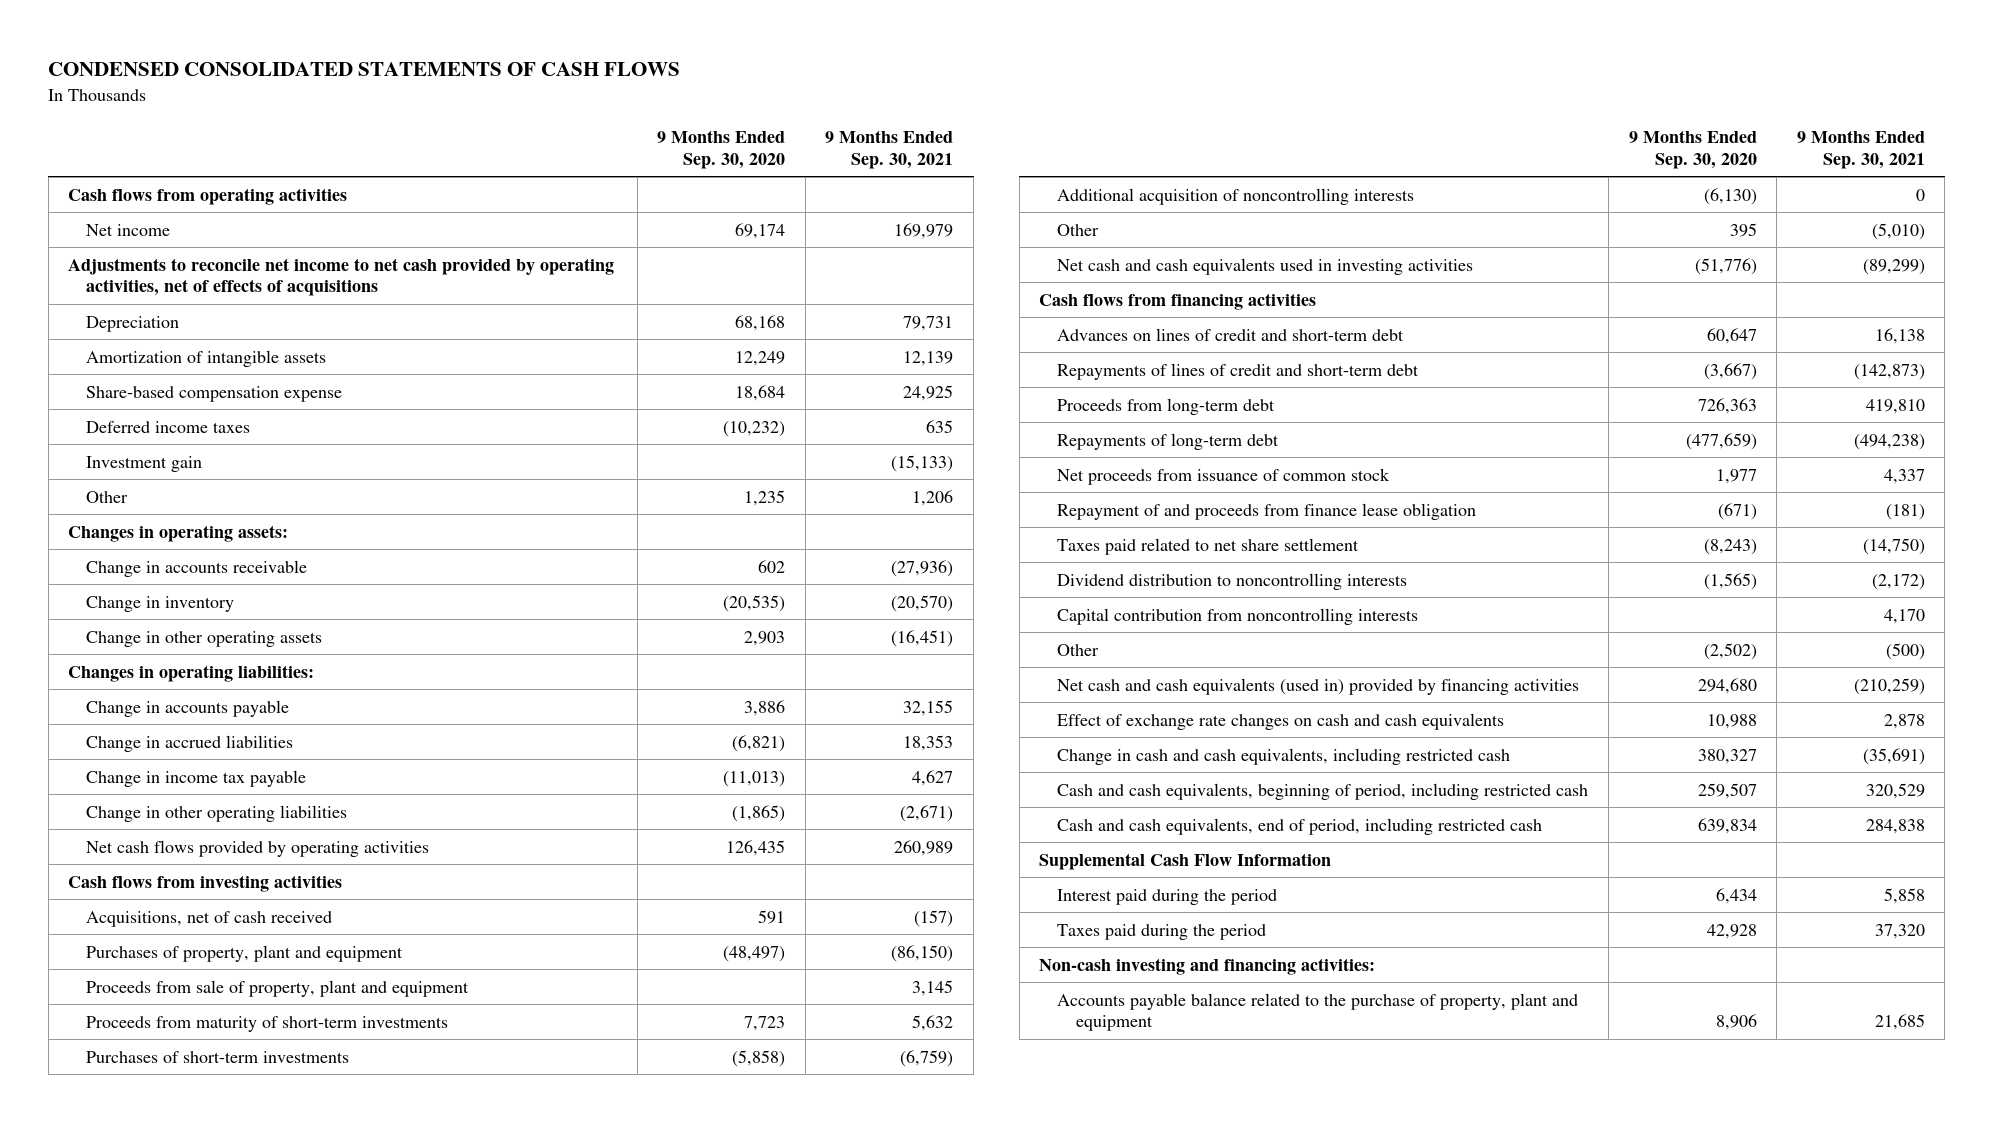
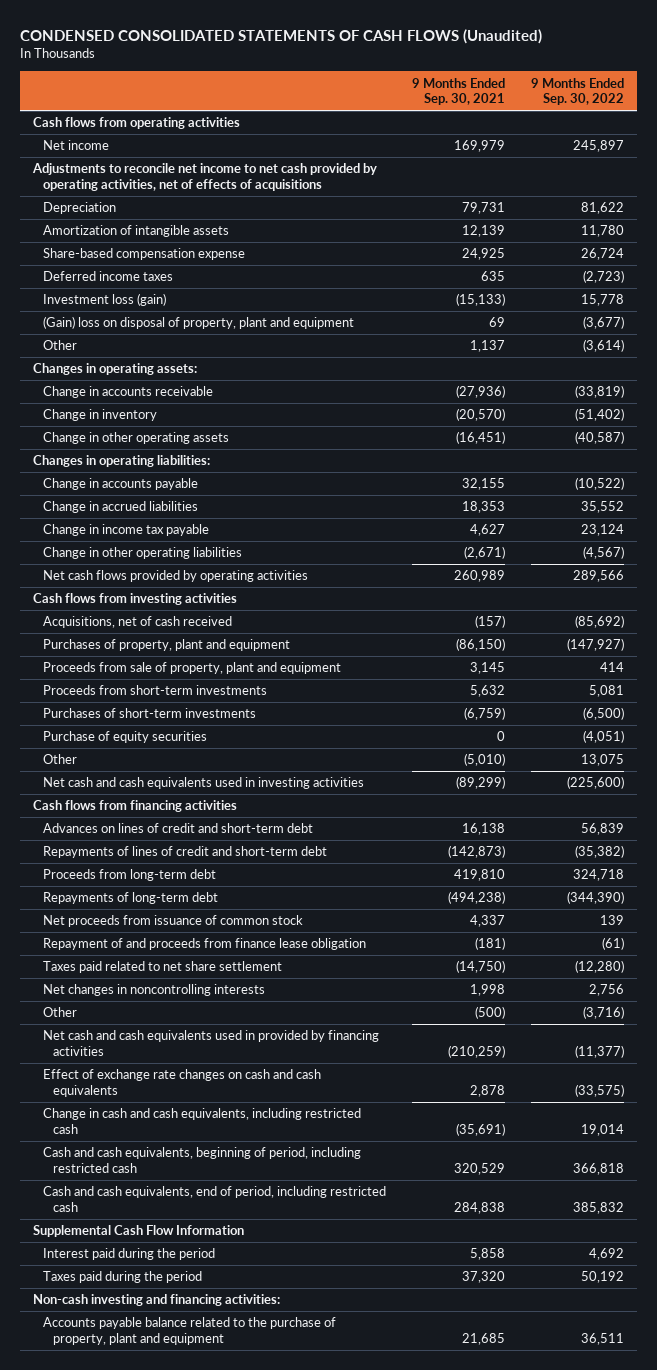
[48,62,681,77] CONDENSED CONSOLIDATED STATEMENTS OF CASH FLOWS -> [20,28,543,44] CONDENSED CONSOLIDATED STATEMENTS OF CASH FLOWS (Unaudited)
[657,129,786,169] 9 Months Ended Sep. 30, 2020 -> none
none -> [530,77,624,106] 9 Months Ended Sep. 30, 2022
[86,455,203,472] Investment gain -> [43,293,167,307] Investment loss (gain)
none -> [43,316,355,330] (Gain) loss on disposal of property, plant and equipment
[912,489,954,506] 1,206 -> [469,340,505,353] 1,137
[86,1015,449,1032] Proceeds from maturity of short-term investments -> [43,685,268,696] Proceeds from short-term investments
[1057,187,1415,205] Additional acquisition of noncontrolling interests -> none
none -> [43,731,208,744] Purchase of equity securities
[1057,572,1408,590] Dividend distribution to noncontrolling interests -> none
[1057,607,1419,625] Capital contribution from noncontrolling interests -> [43,984,266,997] Net changes in noncontrolling interests
[1883,608,1925,624] 4,170 -> [469,984,505,997] 1,998
[1057,677,1580,695] Net cash and cash equivalents (used in) provided by financing activities -> [43,1030,380,1057] Net cash and cash equivalents used in provided by financing activities

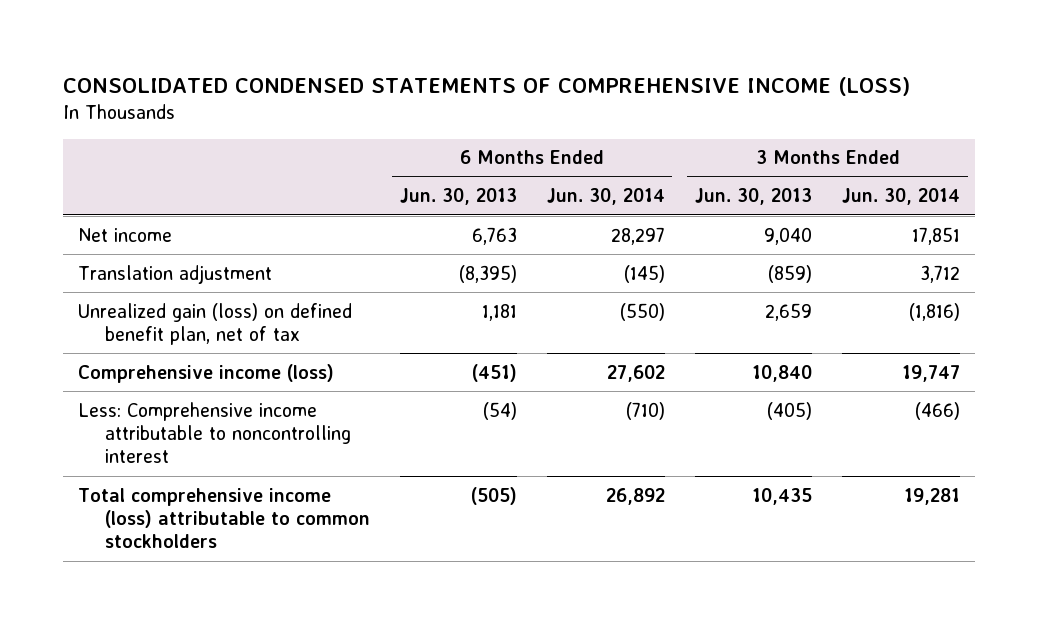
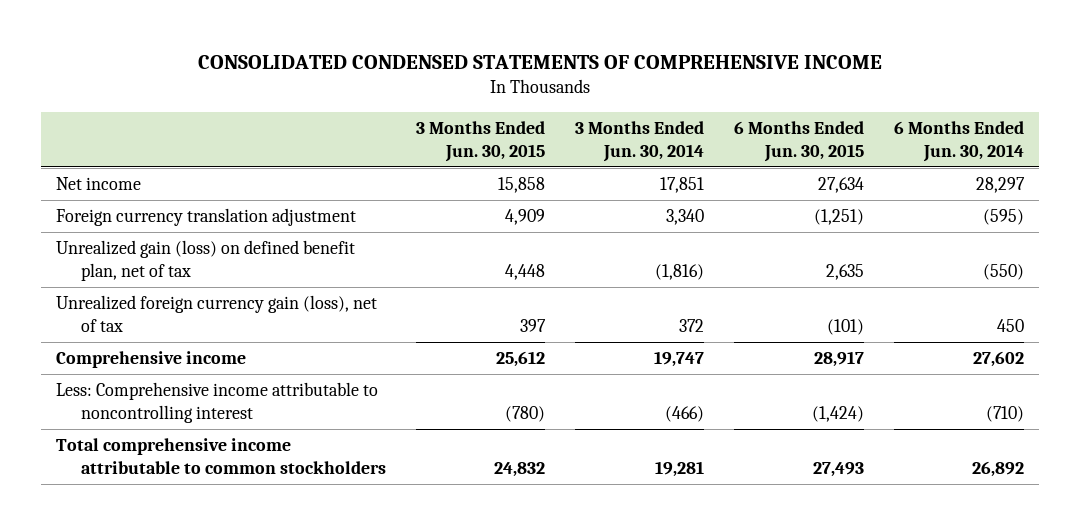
[63,77,911,97] CONSOLIDATED CONDENSED STATEMENTS OF COMPREHENSIVE INCOME (LOSS) -> [197,54,882,69] CONSOLIDATED CONDENSED STATEMENTS OF COMPREHENSIVE INCOME
[399,188,517,206] Jun. 30, 2013 -> none
[695,188,813,206] Jun. 30, 2013 -> none
none -> [415,120,545,162] 3 Months Ended Jun. 30, 2015
none -> [733,120,864,162] 6 Months Ended Jun. 30, 2015
[78,264,273,284] Translation adjustment -> [55,208,356,227] Foreign currency translation adjustment
[623,264,665,283] (145) -> [982,209,1024,226] (595)
[920,264,961,283] 3,712 -> [665,209,704,226] 3,340
none -> [55,295,377,333] Unrealized foreign currency gain (loss), net of tax
[78,363,335,383] Comprehensive income (loss) -> [55,351,246,369] Comprehensive income
[78,487,370,549] Total comprehensive income (loss) attributable to common stockholders -> [55,438,387,475] Total comprehensive income attributable to common stockholders

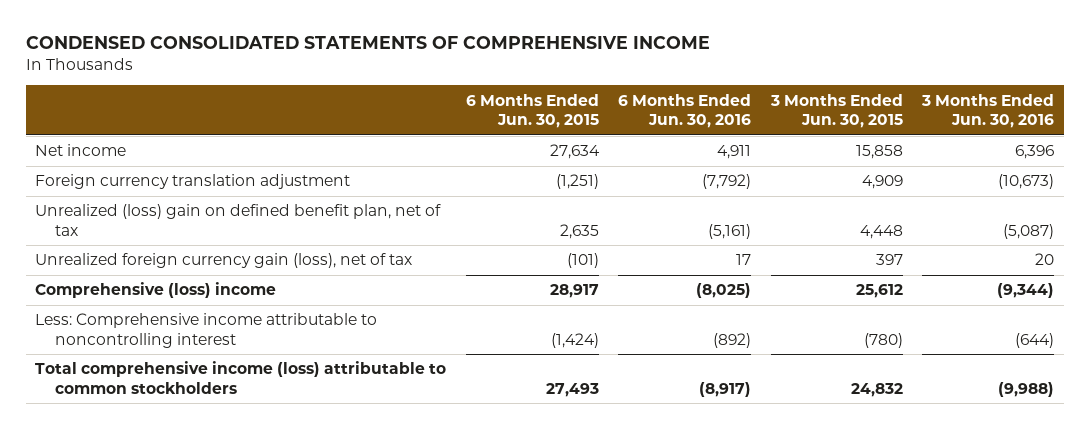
[197,54,882,69] CONSOLIDATED CONDENSED STATEMENTS OF COMPREHENSIVE INCOME -> [25,36,710,50] CONDENSED CONSOLIDATED STATEMENTS OF COMPREHENSIVE INCOME
[574,120,704,162] 3 Months Ended Jun. 30, 2014 -> none
[893,120,1024,162] 6 Months Ended Jun. 30, 2014 -> none
none -> [618,93,752,129] 6 Months Ended Jun. 30, 2016
none -> [921,93,1055,129] 3 Months Ended Jun. 30, 2016
[55,240,355,282] Unrealized gain (loss) on defined benefit plan, net of tax -> [35,204,442,236] Unrealized (loss) gain on defined benefit plan, net of tax
[55,351,246,369] Comprehensive income -> [35,282,277,299] Comprehensive (loss) income
[55,438,387,475] Total comprehensive income attributable to common stockholders -> [35,361,447,394] Total comprehensive income (loss) attributable to common stockholders

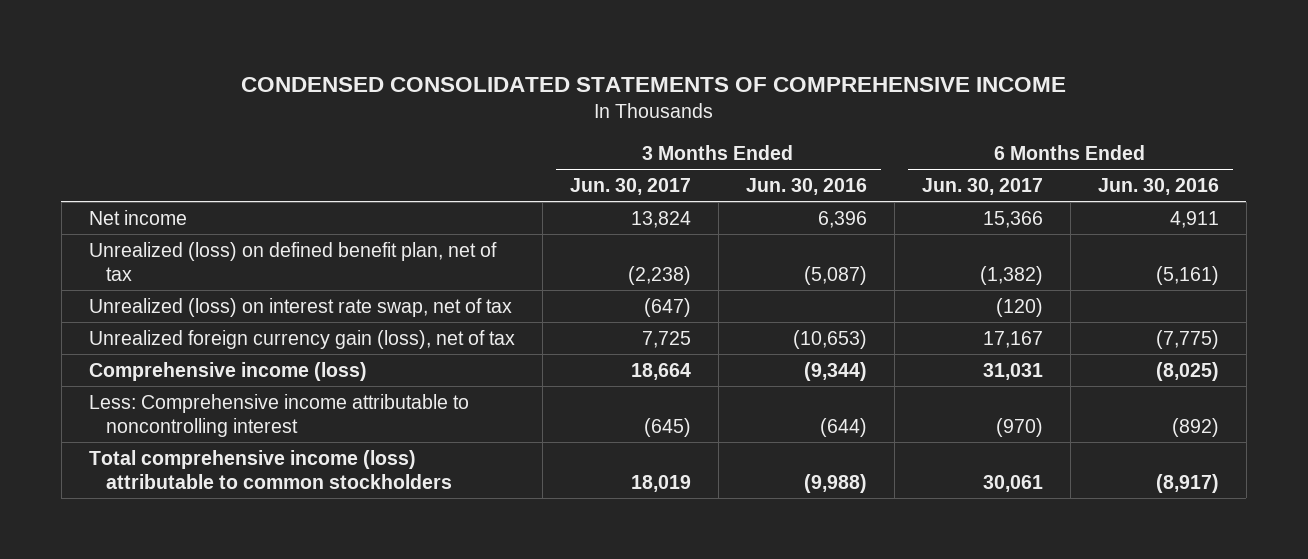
[465,93,599,129] 6 Months Ended Jun. 30, 2015 -> none
[769,93,903,129] 3 Months Ended Jun. 30, 2015 -> none
none -> [569,178,691,196] Jun. 30, 2017
none -> [921,178,1043,196] Jun. 30, 2017
[35,174,351,190] Foreign currency translation adjustment -> none
[35,204,442,236] Unrealized (loss) gain on defined benefit plan, net of tax -> [88,241,497,281] Unrealized (loss) on defined benefit plan, net of tax
none -> [88,297,512,317] Unrealized (loss) on interest rate swap, net of tax
[736,254,752,266] 17 -> [1155,329,1219,349] (7,775)
[1035,253,1055,266] 20 -> [792,329,867,349] (10,653)
[35,282,277,299] Comprehensive (loss) income -> [88,361,367,381] Comprehensive income (loss)

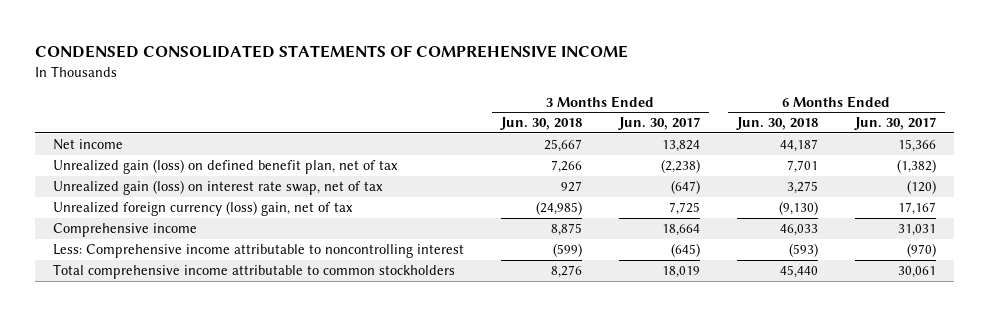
[745,178,867,196] Jun. 30, 2016 -> none
[1097,178,1219,196] Jun. 30, 2016 -> none
none -> [500,117,583,131] Jun. 30, 2018
none -> [735,117,818,131] Jun. 30, 2018
[88,241,497,281] Unrealized (loss) on defined benefit plan, net of tax -> [53,159,399,175] Unrealized gain (loss) on defined benefit plan, net of tax
[88,297,512,317] Unrealized (loss) on interest rate swap, net of tax -> [53,180,384,196] Unrealized gain (loss) on interest rate swap, net of tax
[88,329,515,349] Unrealized foreign currency gain (loss), net of tax -> [53,201,354,217] Unrealized foreign currency (loss) gain, net of tax
[88,361,367,381] Comprehensive income (loss) -> [53,223,198,238] Comprehensive income
[88,449,453,489] Total comprehensive income (loss) attributable to common stockholders -> [53,264,456,280] Total comprehensive income attributable to common stockholders

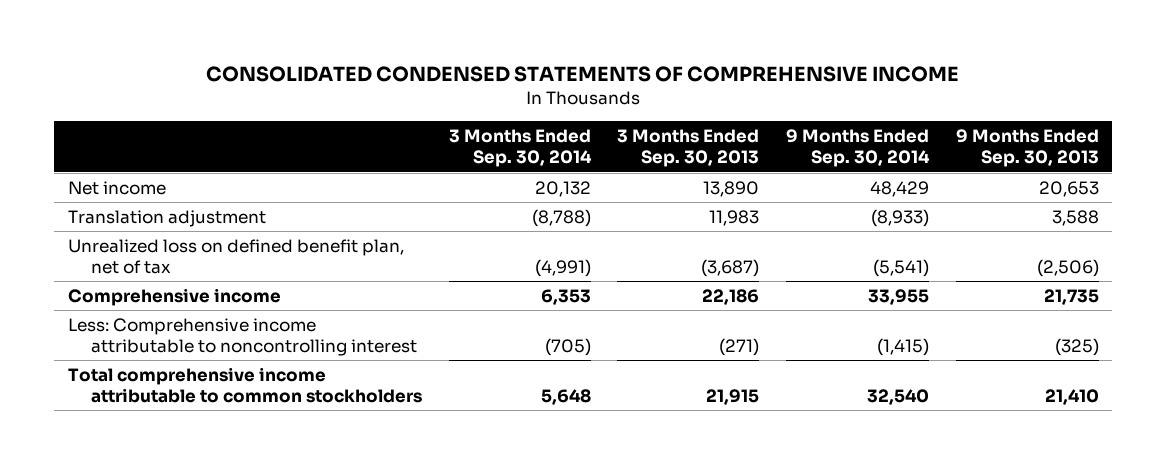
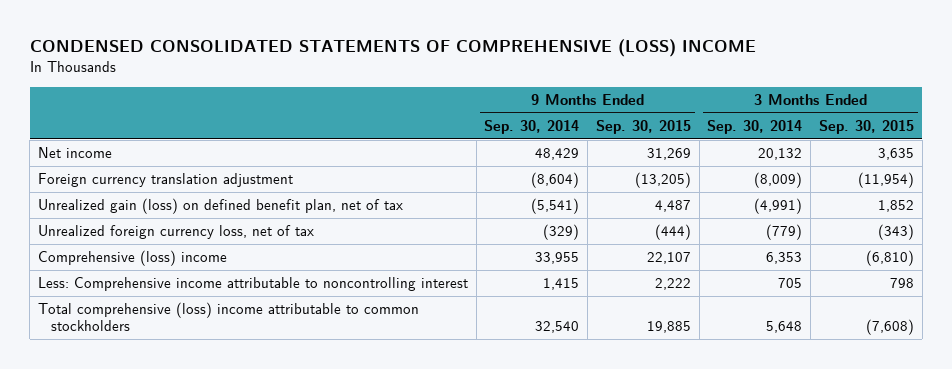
[206,65,960,82] CONSOLIDATED CONDENSED STATEMENTS OF COMPREHENSIVE INCOME -> [29,39,756,58] CONDENSED CONSOLIDATED STATEMENTS OF COMPREHENSIVE (LOSS) INCOME
[617,128,760,168] 3 Months Ended Sep. 30, 2013 -> none
[955,128,1099,168] 9 Months Ended Sep. 30, 2013 -> none
none -> [595,119,691,134] Sep. 30, 2015
none -> [818,119,914,134] Sep. 30, 2015
[67,209,266,227] Translation adjustment -> [37,173,293,188] Foreign currency translation adjustment
[531,208,591,227] (8,788) -> [754,172,803,189] (8,009)
[871,208,930,227] (8,933) -> [531,172,580,189] (8,604)
[67,238,404,275] Unrealized loss on defined benefit plan, net of tax -> [37,198,403,215] Unrealized gain (loss) on defined benefit plan, net of tax
none -> [37,225,314,240] Unrealized foreign currency loss, net of tax
[67,287,281,306] Comprehensive income -> [37,250,227,267] Comprehensive (loss) income
[544,338,591,357] (705) -> [778,278,803,289] 705
[877,338,930,357] (1,415) -> [543,278,580,291] 1,415
[67,366,423,404] Total comprehensive income attributable to common stockholders -> [37,302,419,332] Total comprehensive (loss) income attributable to common stockholders

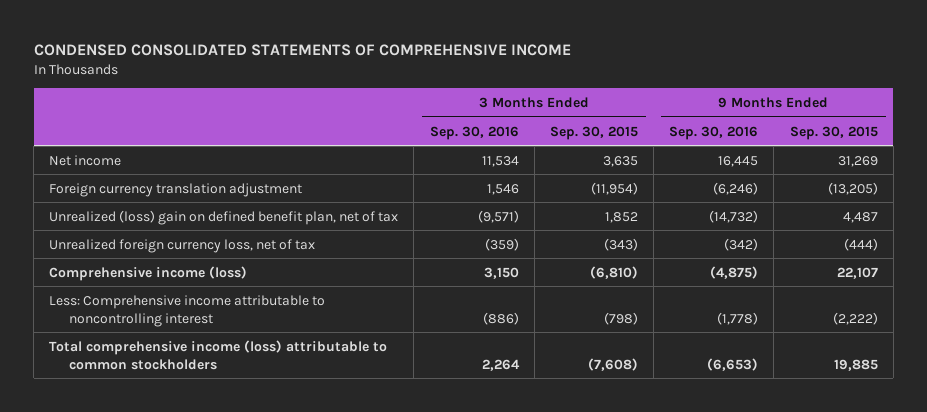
[29,39,756,58] CONDENSED CONSOLIDATED STATEMENTS OF COMPREHENSIVE (LOSS) INCOME -> [33,44,571,57] CONDENSED CONSOLIDATED STATEMENTS OF COMPREHENSIVE INCOME
[484,119,580,134] Sep. 30, 2014 -> none
[707,119,803,134] Sep. 30, 2014 -> none
none -> [429,125,519,140] Sep. 30, 2016
none -> [669,125,759,140] Sep. 30, 2016
[37,198,403,215] Unrealized gain (loss) on defined benefit plan, net of tax -> [49,209,399,225] Unrealized (loss) gain on defined benefit plan, net of tax
[37,250,227,267] Comprehensive (loss) income -> [49,265,248,281] Comprehensive income (loss)
[654,278,691,291] 2,222 -> [832,311,878,325] (2,222)
[889,278,914,289] 798 -> [603,311,638,325] (798)
[37,302,419,332] Total comprehensive (loss) income attributable to common stockholders -> [49,339,388,370] Total comprehensive income (loss) attributable to common stockholders

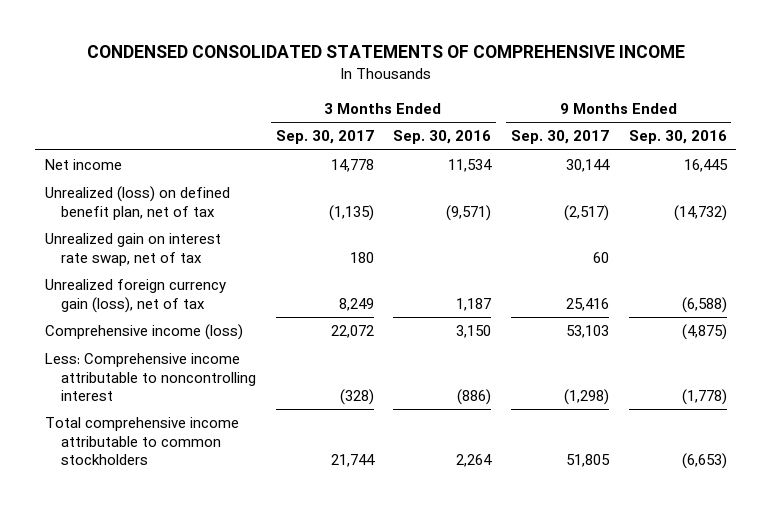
[549,125,638,140] Sep. 30, 2015 -> none
[789,125,878,140] Sep. 30, 2015 -> none
none -> [275,130,374,145] Sep. 30, 2017
none -> [510,130,609,145] Sep. 30, 2017
[49,182,303,197] Foreign currency translation adjustment -> none
[49,209,399,225] Unrealized (loss) gain on defined benefit plan, net of tax -> [44,186,230,220] Unrealized (loss) on defined benefit plan, net of tax
none -> [44,233,221,266] Unrealized gain on interest rate swap, net of tax
[49,238,316,253] Unrealized foreign currency loss, net of tax -> [44,279,226,313] Unrealized foreign currency gain (loss), net of tax
[484,237,519,251] (359) -> [456,297,492,311] 1,187
[724,237,759,251] (342) -> [681,296,727,313] (6,588)
[49,339,388,370] Total comprehensive income (loss) attributable to common stockholders -> [44,417,239,465] Total comprehensive income attributable to common stockholders

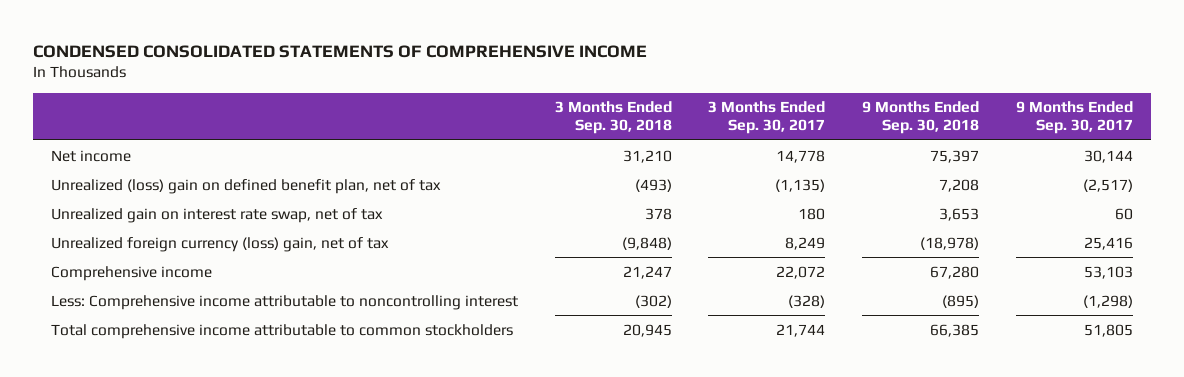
[393,130,492,145] Sep. 30, 2016 -> none
[628,130,727,145] Sep. 30, 2016 -> none
none -> [554,101,672,135] 3 Months Ended Sep. 30, 2018
none -> [862,101,980,135] 9 Months Ended Sep. 30, 2018
[44,186,230,220] Unrealized (loss) on defined benefit plan, net of tax -> [51,178,442,194] Unrealized (loss) gain on defined benefit plan, net of tax
[44,279,226,313] Unrealized foreign currency gain (loss), net of tax -> [51,236,390,252] Unrealized foreign currency (loss) gain, net of tax
[44,324,243,341] Comprehensive income (loss) -> [51,265,213,281] Comprehensive income

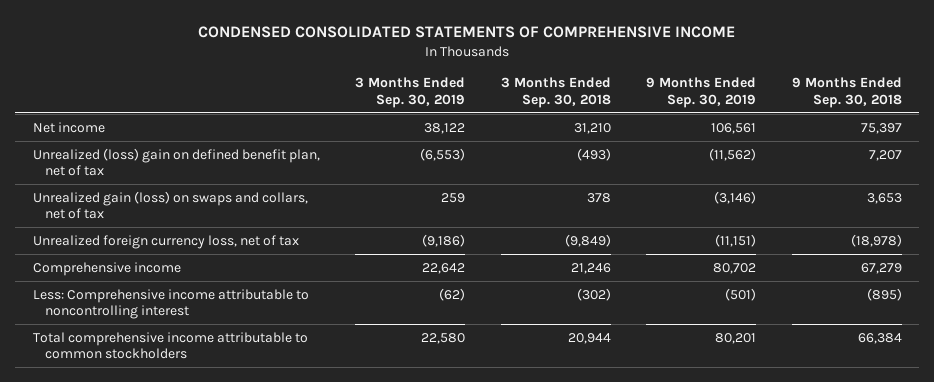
[708,101,826,135] 3 Months Ended Sep. 30, 2017 -> none
[1015,101,1133,135] 9 Months Ended Sep. 30, 2017 -> none
none -> [355,77,466,108] 3 Months Ended Sep. 30, 2019
none -> [646,77,757,108] 9 Months Ended Sep. 30, 2019
[939,178,980,192] 7,208 -> [868,149,902,161] 7,207
[51,207,384,223] Unrealized gain on interest rate swap, net of tax -> [32,190,308,220] Unrealized gain (loss) on swaps and collars, net of tax
[51,236,390,252] Unrealized foreign currency (loss) gain, net of tax -> [32,234,299,249] Unrealized foreign currency loss, net of tax
[621,236,672,250] (9,848) -> [564,233,611,247] (9,849)
[622,265,672,279] 21,247 -> [570,262,611,274] 21,246
[930,265,980,279] 67,280 -> [860,262,902,274] 67,279
[622,323,672,337] 20,945 -> [567,332,611,344] 20,944
[930,323,980,337] 66,385 -> [857,332,902,344] 66,384

